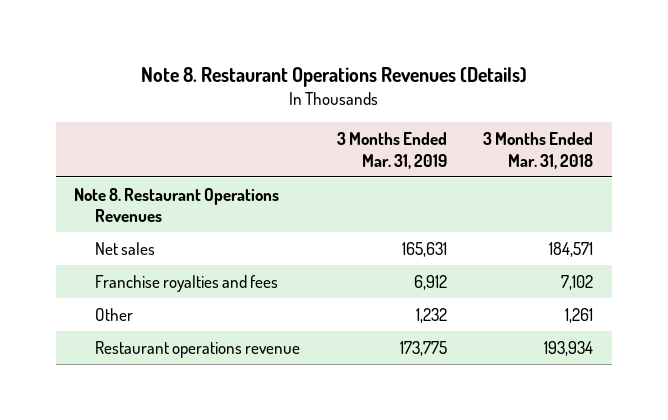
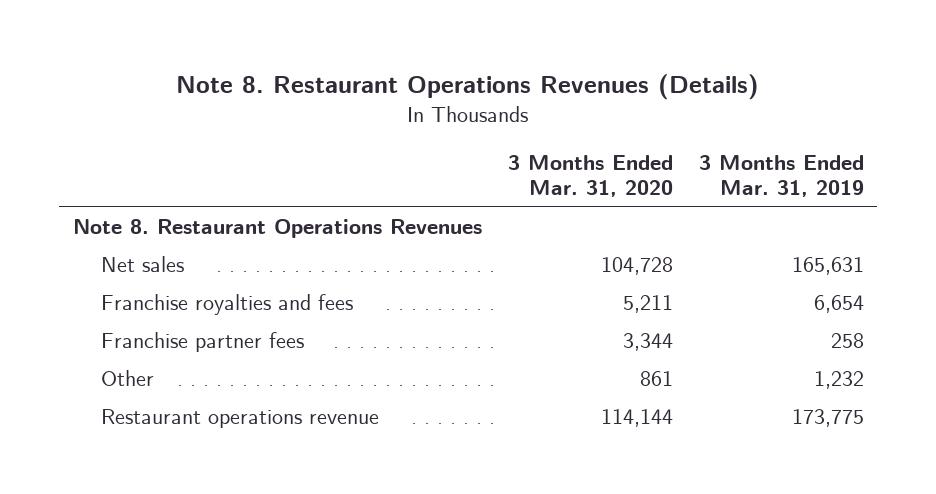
[483,131,594,169] 3 Months Ended Mar. 31, 2018 -> none
none -> [507,154,673,197] 3 Months Ended Mar. 31, 2020
[413,274,447,290] 6,912 -> [813,294,864,313] 6,654
none -> [100,331,304,352] Franchise partner fees

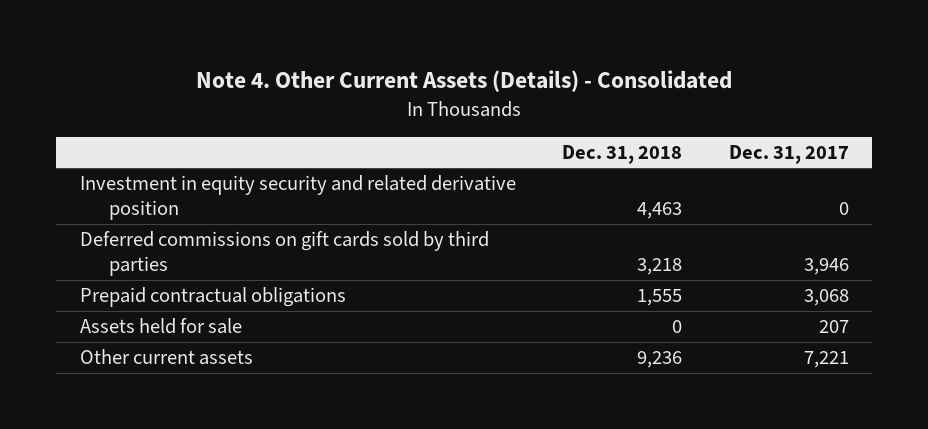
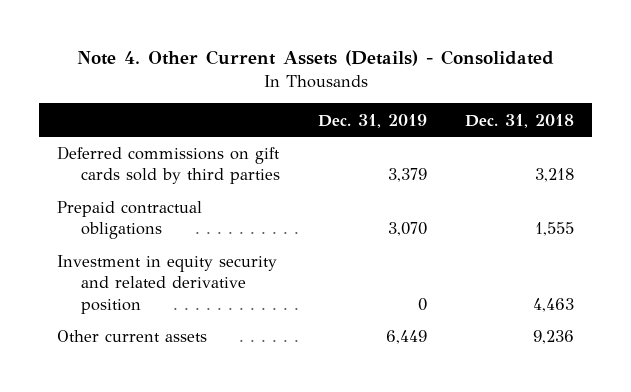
[728,144,849,164] Dec. 31, 2017 -> none
none -> [317,113,427,128] Dec. 31, 2019
[79,318,242,335] Assets held for sale -> none
[79,175,516,221] Investment in equity security and related derivative position -> [57,255,278,314] Investment in equity security and related derivative position

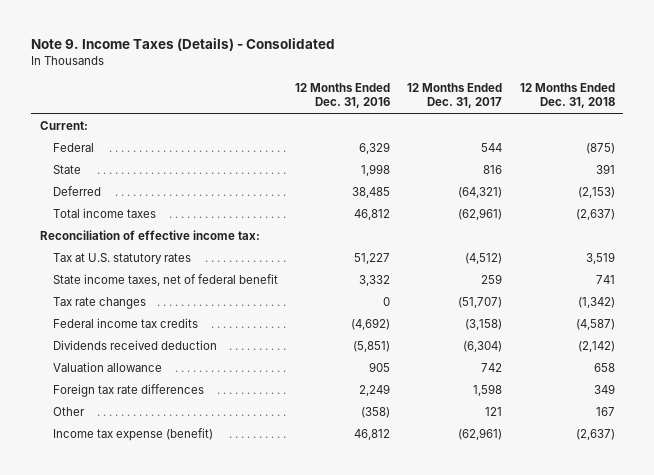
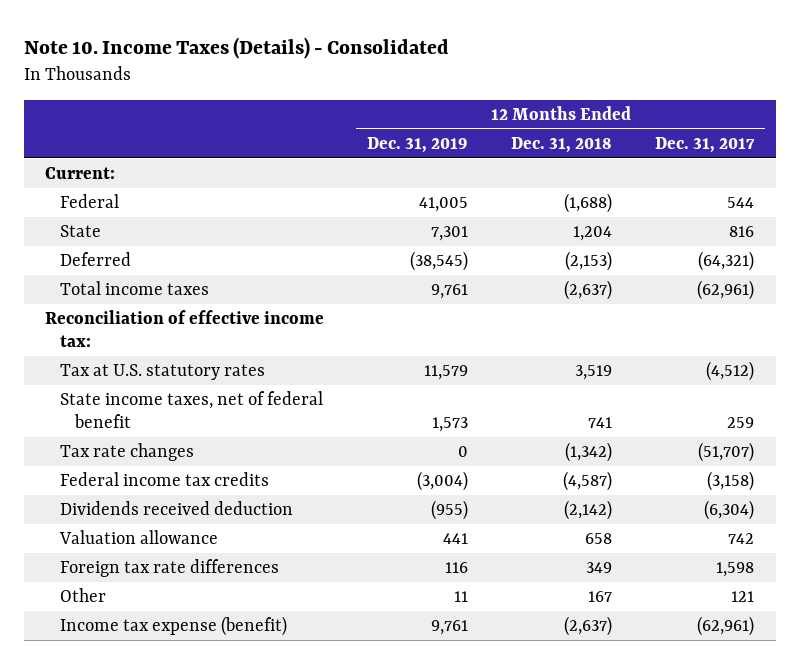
[31,38,336,52] Note 9. Income Taxes (Details) - Consolidated -> [23,36,449,59] Note 10. Income Taxes (Details) - Consolidated
[295,83,391,109] 12 Months Ended Dec. 31, 2016 -> none
none -> [367,136,469,153] Dec. 31, 2019
[585,142,615,154] (875) -> [564,193,613,214] (1,688)
[595,163,615,174] 391 -> [573,226,613,242] 1,204

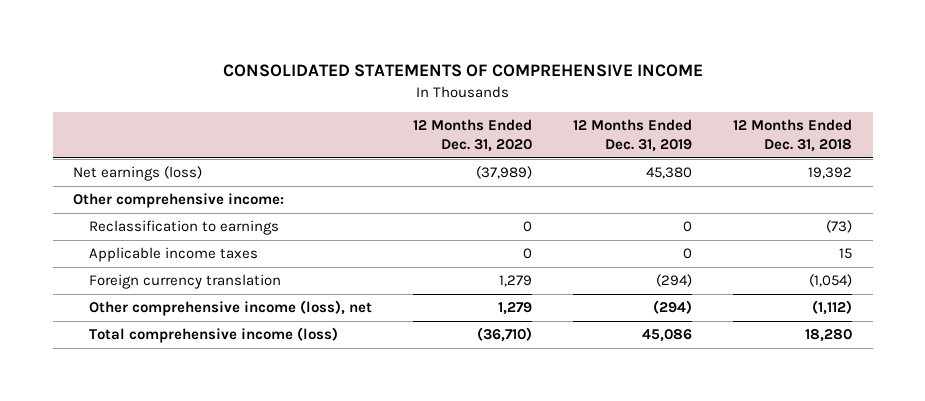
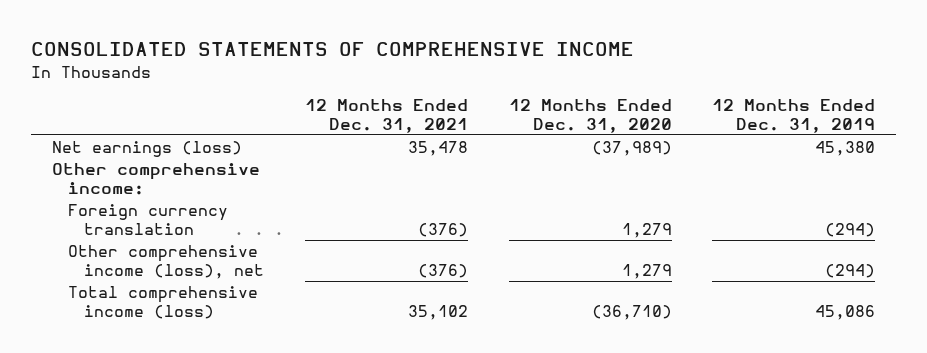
[733,119,853,152] 12 Months Ended Dec. 31, 2018 -> none
none -> [304,99,468,133] 12 Months Ended Dec. 31, 2021
[89,220,280,236] Reclassification to earnings -> none
[89,247,259,263] Applicable income taxes -> none

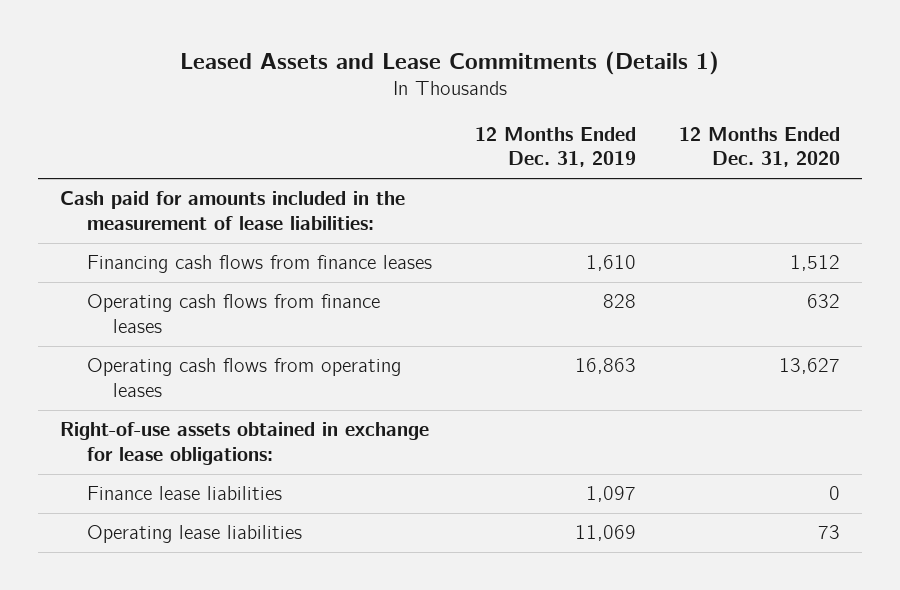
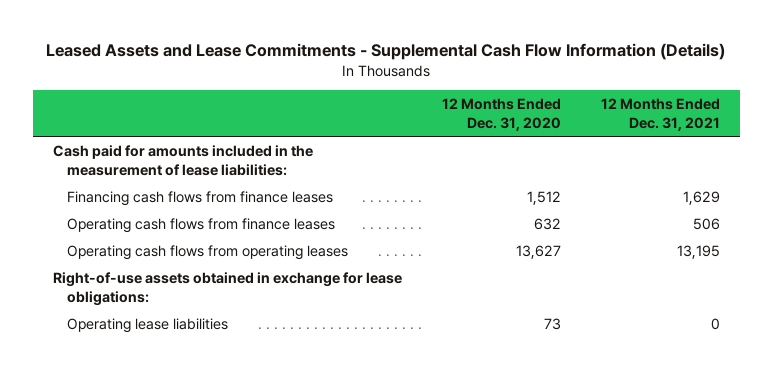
[179,50,719,75] Leased Assets and Lease Commitments (Details 1) -> [46,42,726,60] Leased Assets and Lease Commitments - Supplemental Cash Flow Information (Details)
[474,127,636,168] 12 Months Ended Dec. 31, 2019 -> none
none -> [600,97,720,131] 12 Months Ended Dec. 31, 2021
[86,486,282,501] Finance lease liabilities -> none

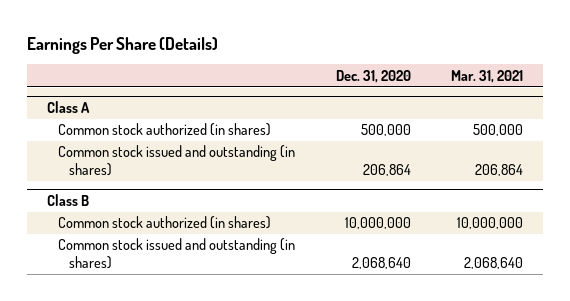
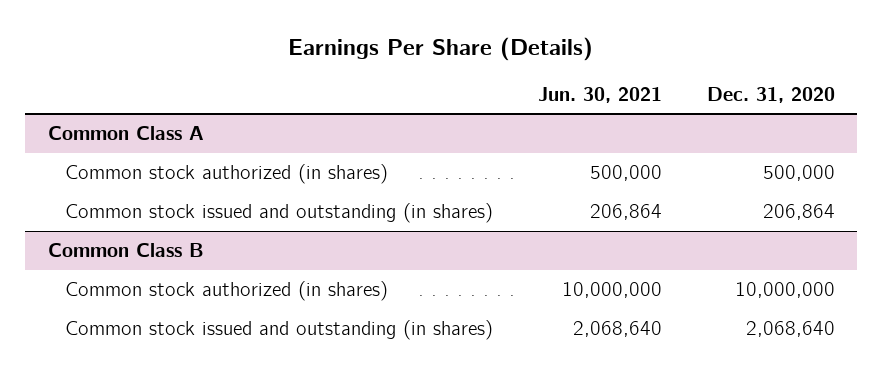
[451,69,524,83] Mar. 31, 2021 -> none
none -> [537,86,662,103] Jun. 30, 2021
[47,101,91,114] Class A -> [47,125,204,140] Common Class A
[47,194,90,207] Class B -> [47,242,204,257] Common Class B

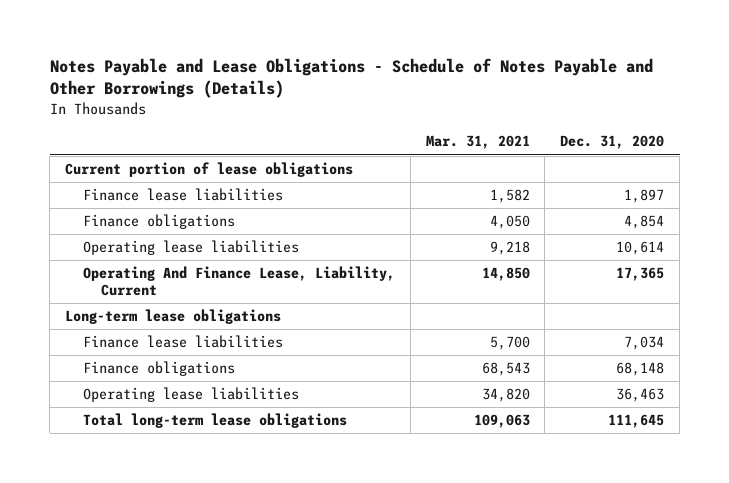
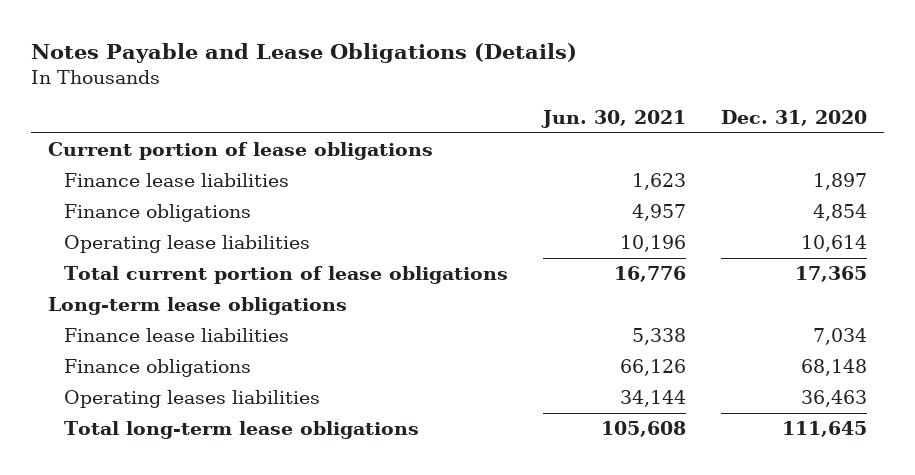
[49,57,653,99] Notes Payable and Lease Obligations - Schedule of Notes Payable and Other Borrowings (Details) -> [30,43,577,64] Notes Payable and Lease Obligations (Details)
[425,135,530,150] Mar. 31, 2021 -> none
none -> [540,109,686,128] Jun. 30, 2021
[82,266,395,297] Operating And Finance Lease, Liability, Current -> [63,266,508,285] Total current portion of lease obligations
[82,387,299,403] Operating lease liabilities -> [63,390,320,409] Operating leases liabilities

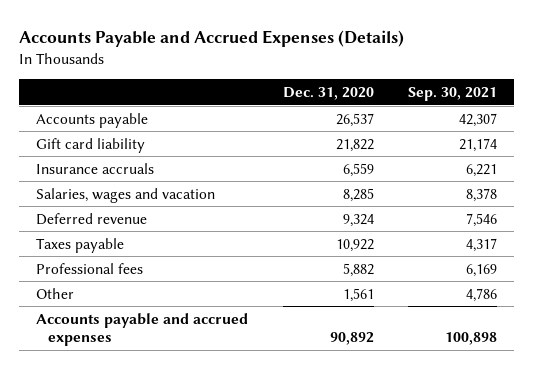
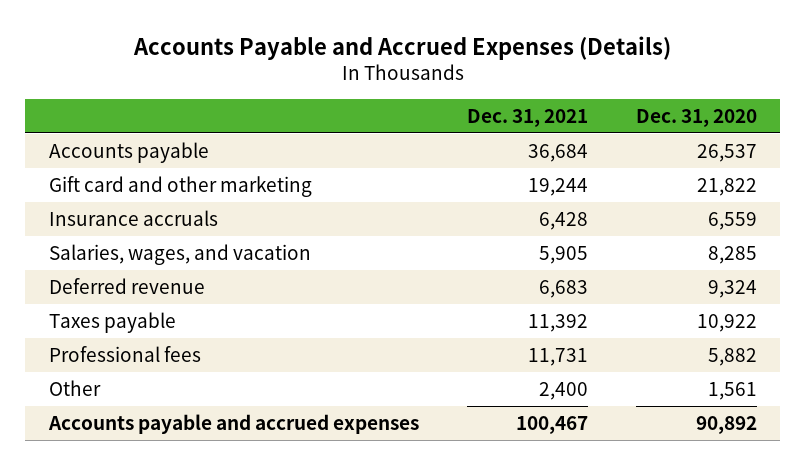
[407,87,497,102] Sep. 30, 2021 -> none
none -> [466,109,588,128] Dec. 31, 2021
[36,137,146,153] Gift card liability -> [49,175,313,197] Gift card and other marketing
[36,187,216,203] Salaries, wages and vacation -> [49,243,312,265] Salaries, wages, and vacation

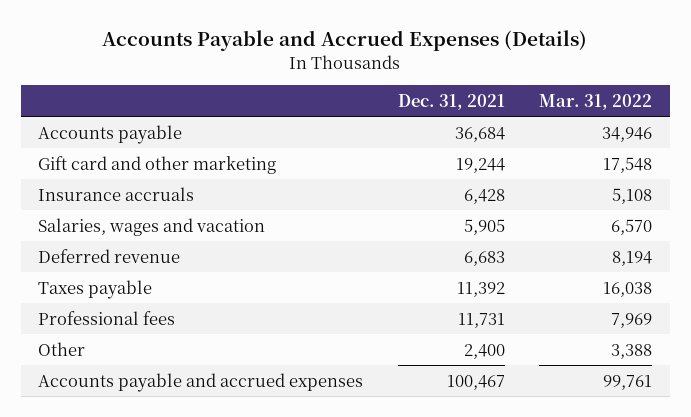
[635,109,757,128] Dec. 31, 2020 -> none
none -> [539,93,653,110] Mar. 31, 2022
[49,243,312,265] Salaries, wages, and vacation -> [38,217,266,236] Salaries, wages and vacation

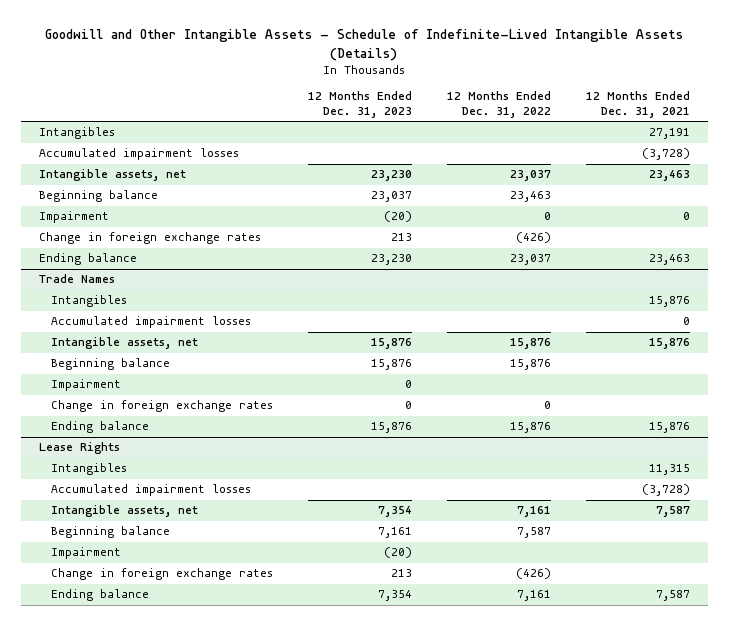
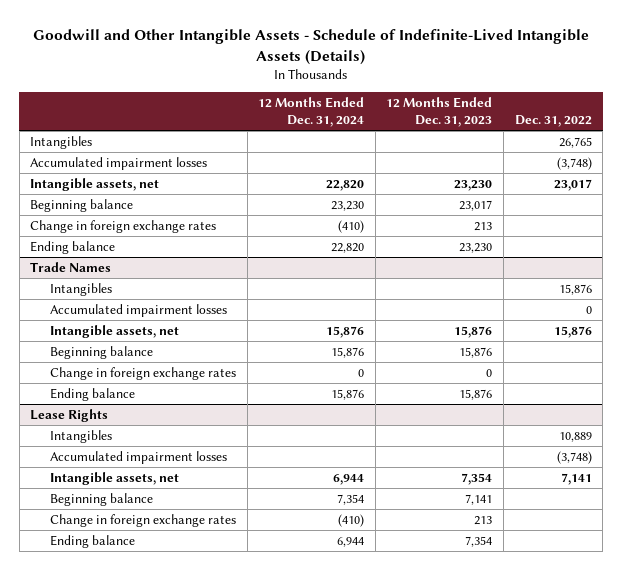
[447,90,552,118] 12 Months Ended Dec. 31, 2022 -> none
[586,90,691,118] 12 Months Ended Dec. 31, 2021 -> none
none -> [258,97,365,127] 12 Months Ended Dec. 31, 2024
none -> [514,114,592,127] Dec. 31, 2022
[38,211,109,224] Impairment -> none
[371,191,413,203] 23,037 -> [459,199,493,211] 23,017
[51,379,122,392] Impairment -> none
[51,547,122,560] Impairment -> none
[378,527,413,539] 7,161 -> [465,493,493,505] 7,141

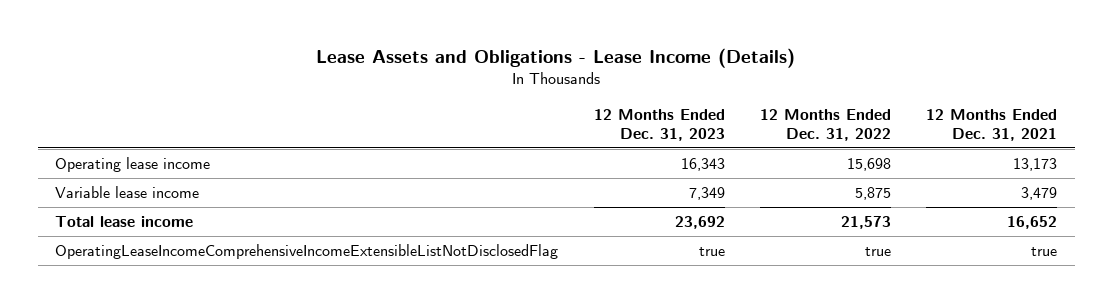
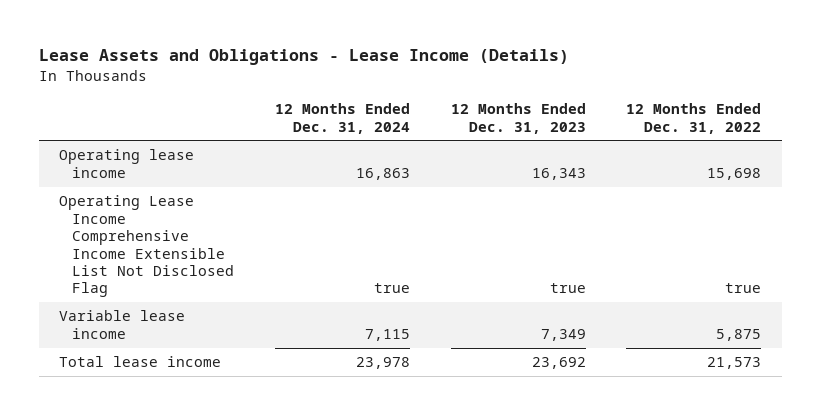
[926,109,1058,142] 12 Months Ended Dec. 31, 2021 -> none
none -> [274,103,410,134] 12 Months Ended Dec. 31, 2024
none -> [59,195,234,298] Operating Lease Income Comprehensive Income Extensible List Not Disclosed Flag
[55,243,559,259] OperatingLeaseIncomeComprehensiveIncomeExtensibleListNotDisclosedFlag -> none

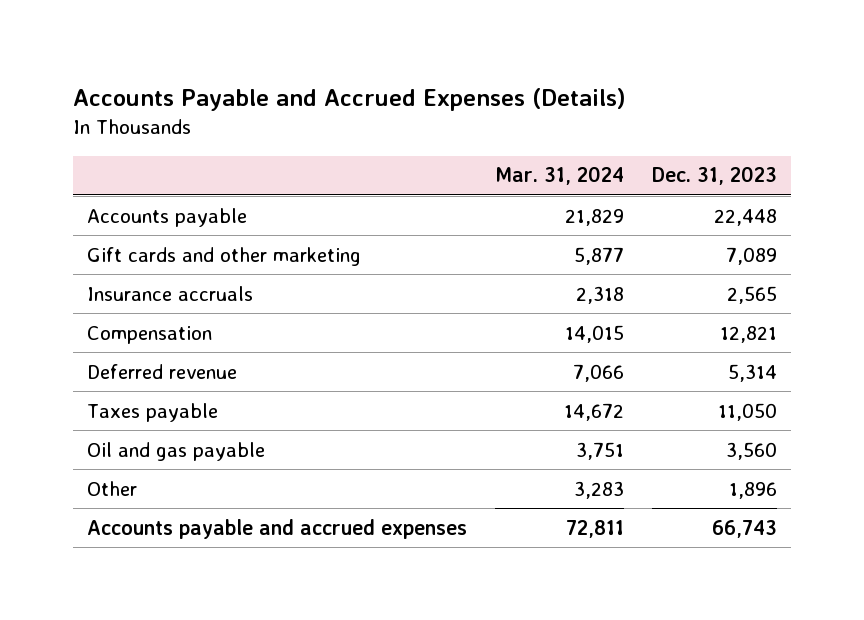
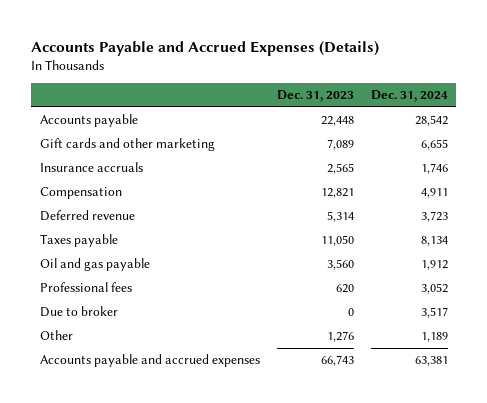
[494,166,624,186] Mar. 31, 2024 -> none
none -> [370,90,448,103] Dec. 31, 2024
none -> [39,282,132,293] Professional fees
none -> [39,306,118,318] Due to broker
[728,481,777,499] 1,896 -> [326,331,354,343] 1,276

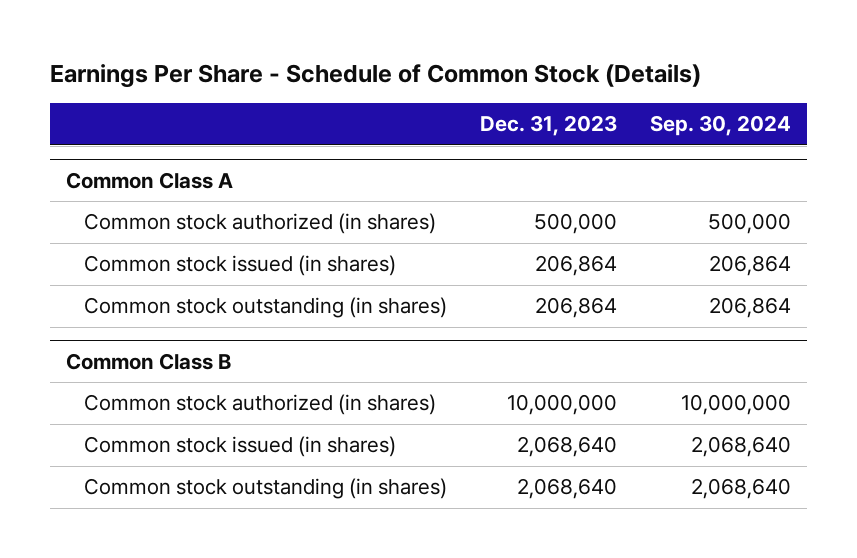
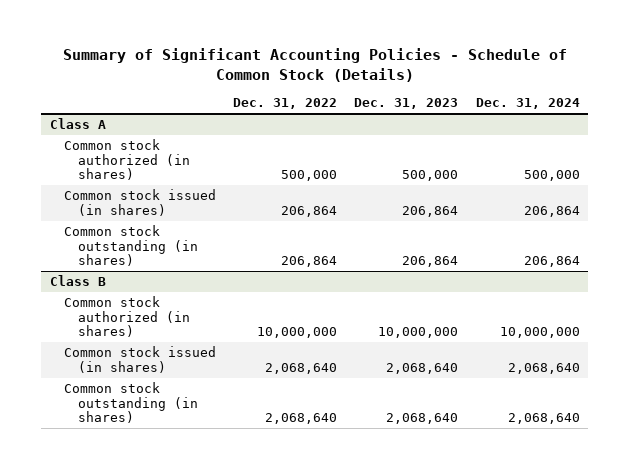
[49,64,701,89] Earnings Per Share - Schedule of Common Stock (Details) -> [62,48,567,82] Summary of Significant Accounting Policies - Schedule of Common Stock (Details)
[649,115,791,137] Sep. 30, 2024 -> none
none -> [233,98,338,110] Dec. 31, 2022
none -> [475,98,580,110] Dec. 31, 2024
[66,171,234,189] Common Class A -> [49,118,106,130] Class A
[66,352,232,370] Common Class B -> [49,275,106,287] Class B

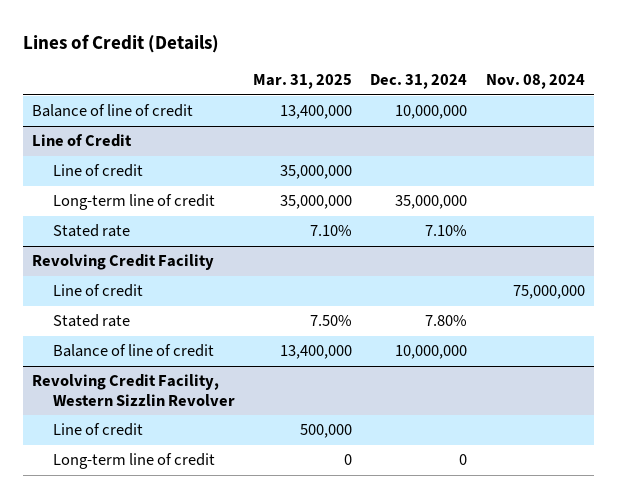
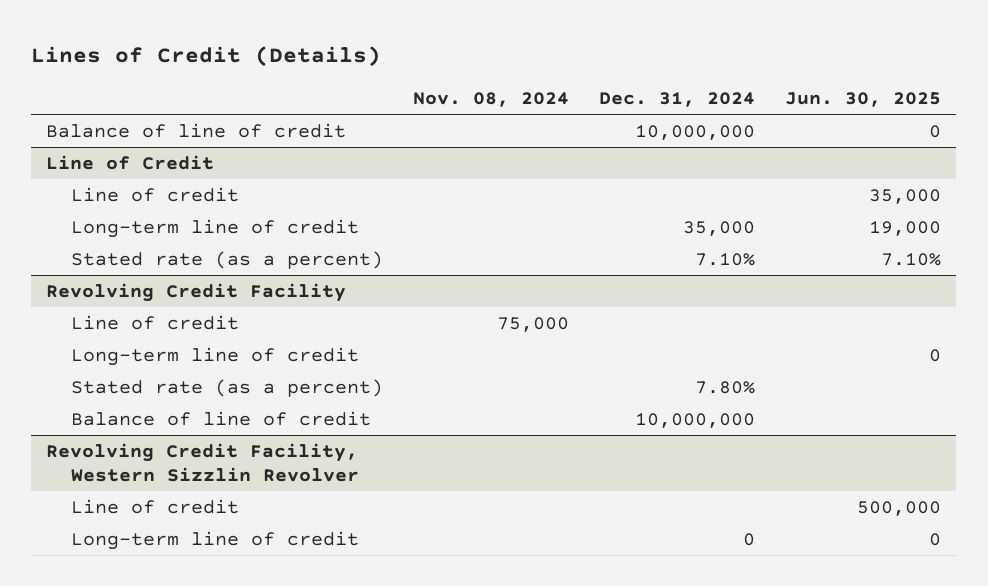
[253,74,353,90] Mar. 31, 2025 -> none
none -> [785,92,942,108] Jun. 30, 2025
[395,195,468,210] 35,000,000 -> [683,220,756,236] 35,000
[53,224,131,238] Stated rate -> [71,250,384,269] Stated rate (as a percent)
[512,285,585,300] 75,000,000 -> [497,316,570,332] 75,000
none -> [71,346,360,366] Long-term line of credit
[53,314,131,328] Stated rate -> [71,378,384,397] Stated rate (as a percent)

